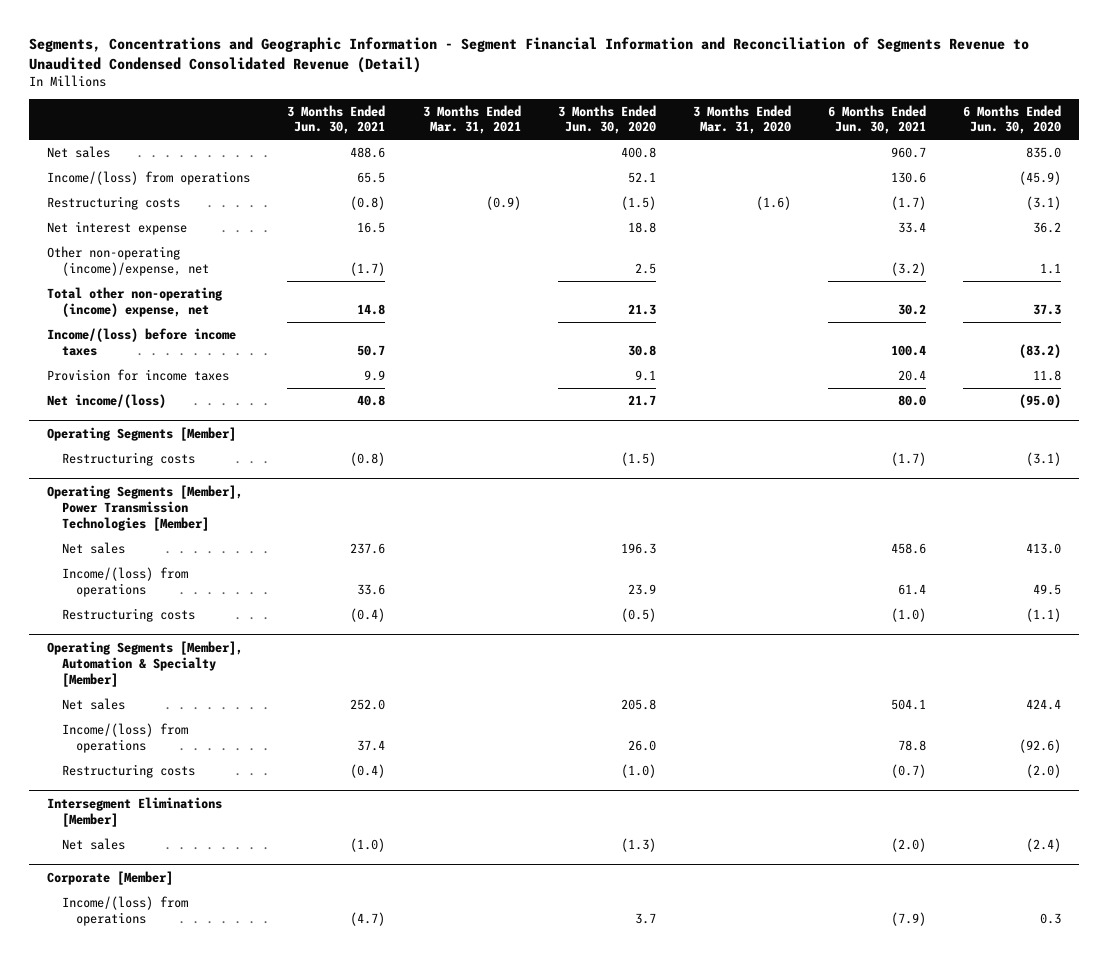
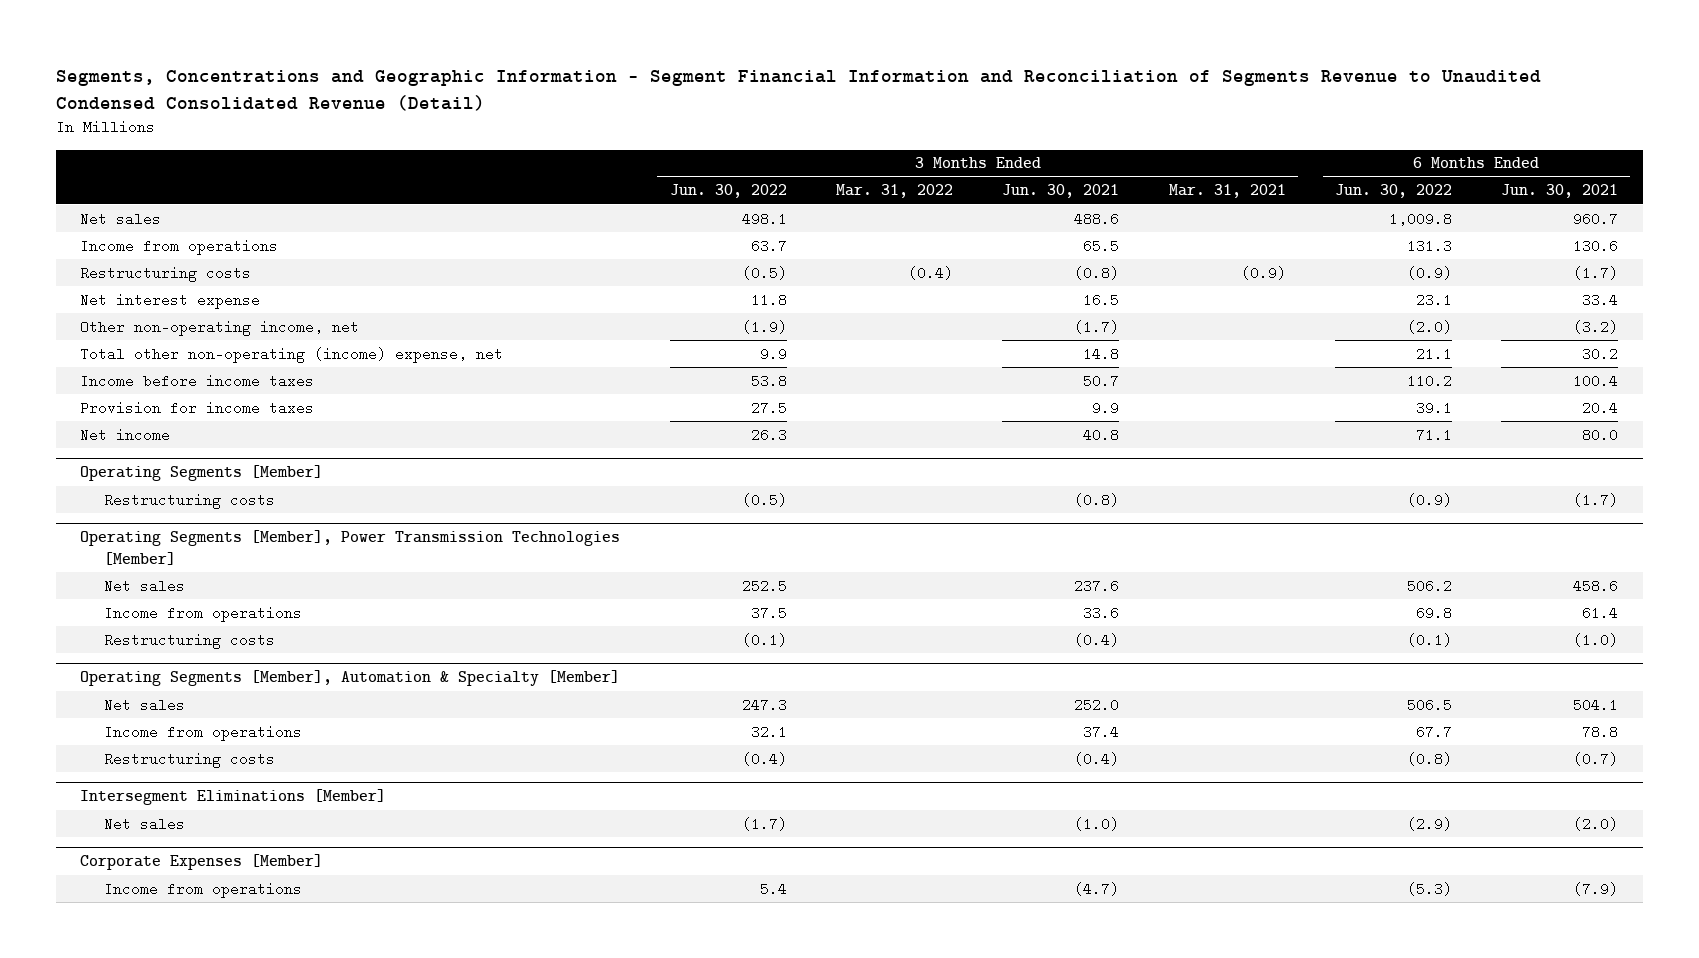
[557,104,656,135] 3 Months Ended Jun. 30, 2020 -> none
[692,104,791,135] 3 Months Ended Mar. 31, 2020 -> none
[962,104,1061,135] 6 Months Ended Jun. 30, 2020 -> none
none -> [669,184,787,199] Jun. 30, 2022
none -> [835,184,953,199] Mar. 31, 2022
none -> [1334,184,1452,199] Jun. 30, 2022
[47,171,251,186] Income/(loss) from operations -> [80,238,279,255] Income from operations
[47,246,209,276] Other non-operating (income)/expense, net -> [80,319,360,336] Other non-operating income, net
[47,328,237,356] Income/(loss) before income taxes -> [80,373,315,388] Income before income taxes
[47,394,167,409] Net income/(loss) -> [80,427,171,442] Net income
[61,567,188,597] Income/(loss) from operations -> [104,605,303,622] Income from operations
[61,723,188,753] Income/(loss) from operations -> [104,724,303,741] Income from operations
[47,870,174,885] Corporate [Member] -> [80,854,324,871] Corporate Expenses [Member]
[61,896,188,926] Income/(loss) from operations -> [104,881,303,898] Income from operations

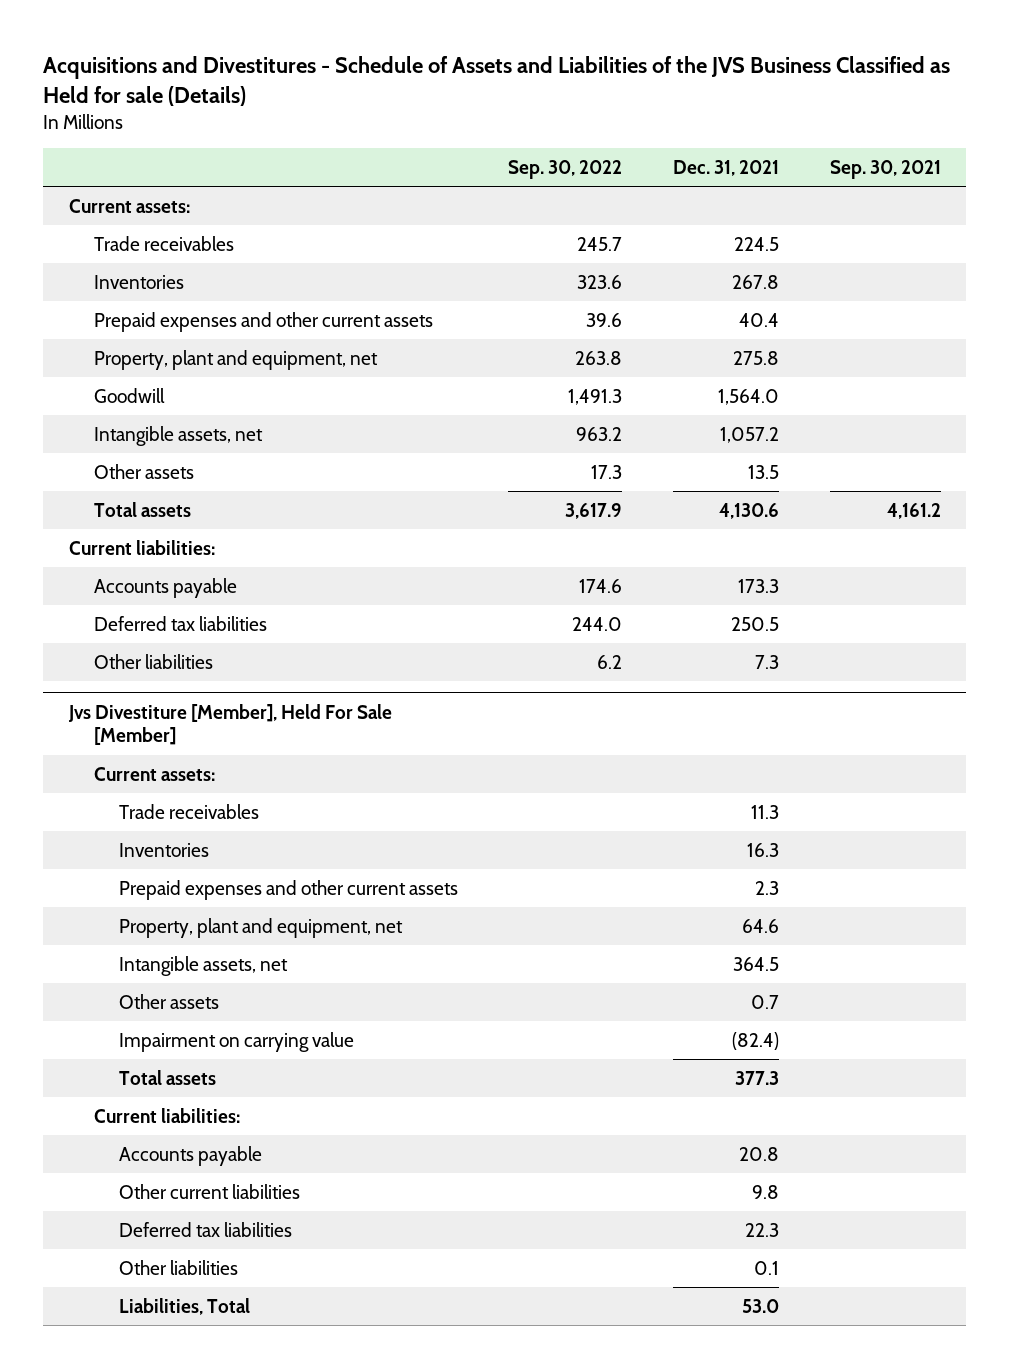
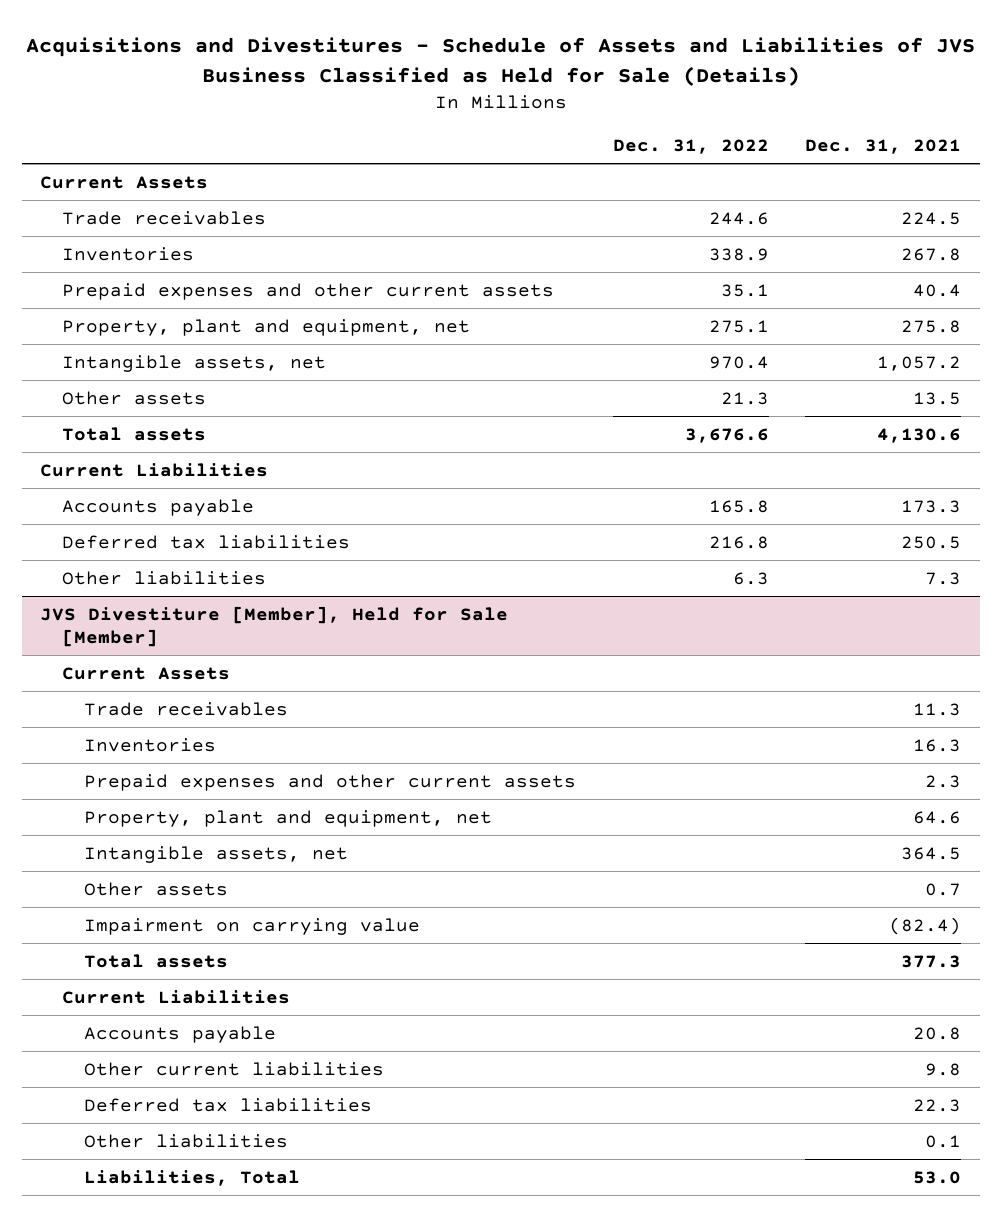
[43,56,951,107] Acquisitions and Divestitures - Schedule of Assets and Liabilities of the JVS Business Classified as Held for sale (Details) -> [25,36,975,86] Acquisitions and Divestitures - Schedule of Assets and Liabilities of JVS Business Classified as Held for Sale (Details)
[508,159,623,179] Sep. 30, 2022 -> none
[829,159,941,179] Sep. 30, 2021 -> none
none -> [612,138,769,154] Dec. 31, 2022
[68,198,190,213] Current assets: -> [39,175,208,189] Current Assets
[93,387,165,403] Goodwill -> none
[68,539,215,555] Current liabilities: -> [39,462,268,477] Current Liabilities
[67,703,392,746] Jvs Divestiture [Member], Held For Sale [Member] -> [39,605,508,647] JVS Divestiture [Member], Held for Sale [Member]
[93,766,215,781] Current assets: -> [61,666,230,680] Current Assets
[93,1107,240,1123] Current liabilities: -> [61,989,290,1004] Current Liabilities

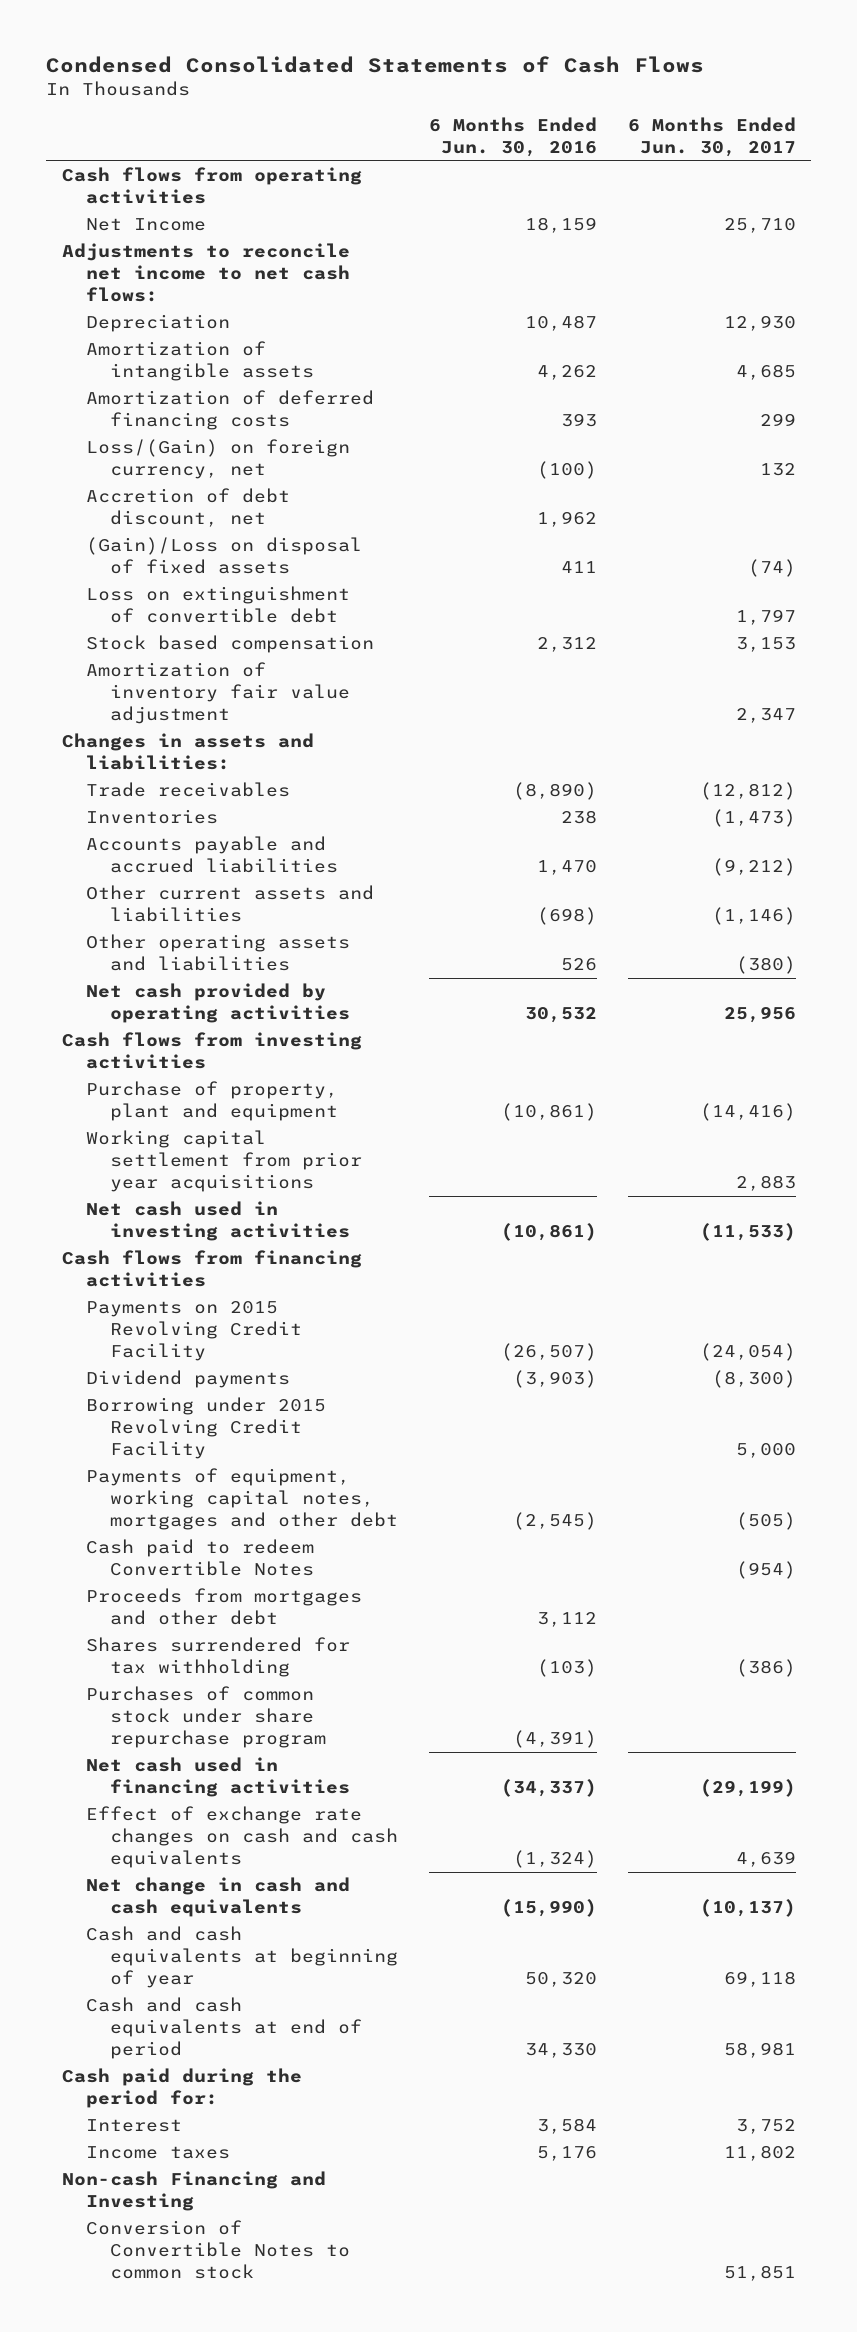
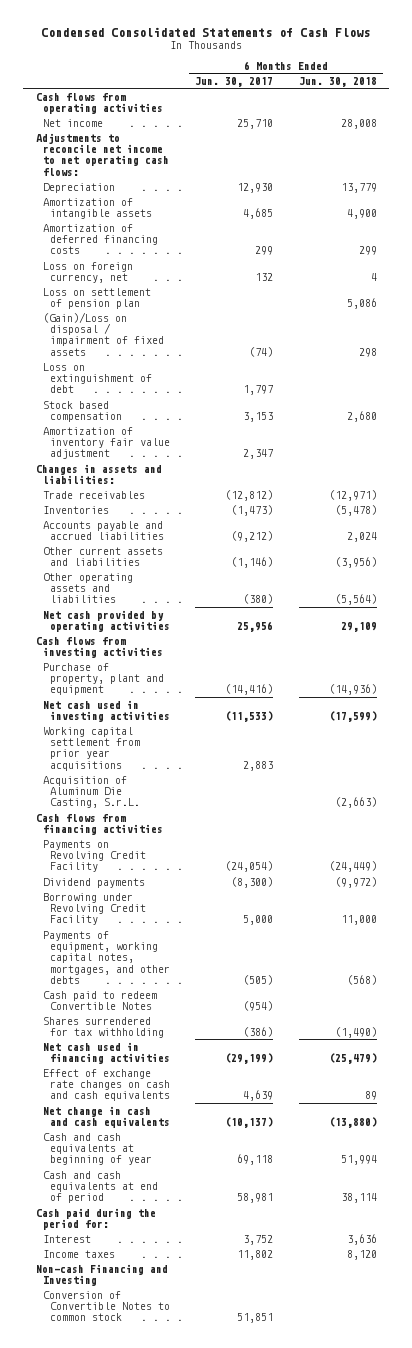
[428,117,597,158] 6 Months Ended Jun. 30, 2016 -> none
none -> [298,76,377,87] Jun. 30, 2018
[85,218,206,232] Net Income -> [42,118,103,127] Net income
[61,243,350,303] Adjustments to reconcile net income to net cash flows: -> [35,132,169,176] Adjustments to reconcile net income to net operating cash flows:
[85,488,290,528] Accretion of debt discount, net -> none
[85,439,350,480] Loss/(Gain) on foreign currency, net -> [42,261,133,283] Loss on foreign currency, net
none -> [42,287,151,309] Loss on settlement of pension plan
[85,537,362,575] (Gain)/Loss on disposal of fixed assets -> [42,311,165,356] (Gain)/Loss on disposal / impairment of fixed assets
[85,586,350,624] Loss on extinguishment of convertible debt -> [42,362,153,394] Loss on extinguishment of debt
[85,1130,362,1193] Working capital settlement from prior year acquisitions -> [42,726,141,771] Working capital settlement from prior year acquisitions
none -> [42,775,141,809] Acquisition of Aluminum Die Casting, S.r.L.
[85,1301,302,1362] Payments on 2015 Revolving Credit Facility -> [42,839,147,873] Payments on Revolving Credit Facility
[85,1397,326,1460] Borrowing under 2015 Revolving Credit Facility -> [42,892,147,926] Borrowing under Revolving Credit Facility
[85,1468,398,1531] Payments of equipment, working capital notes, mortgages and other debt -> [42,930,171,984] Payments of equipment, working capital notes, mortgages, and other debts
[85,1588,362,1626] Proceeds from mortgages and other debt -> none
[85,1686,326,1749] Purchases of common stock under share repurchase program -> none

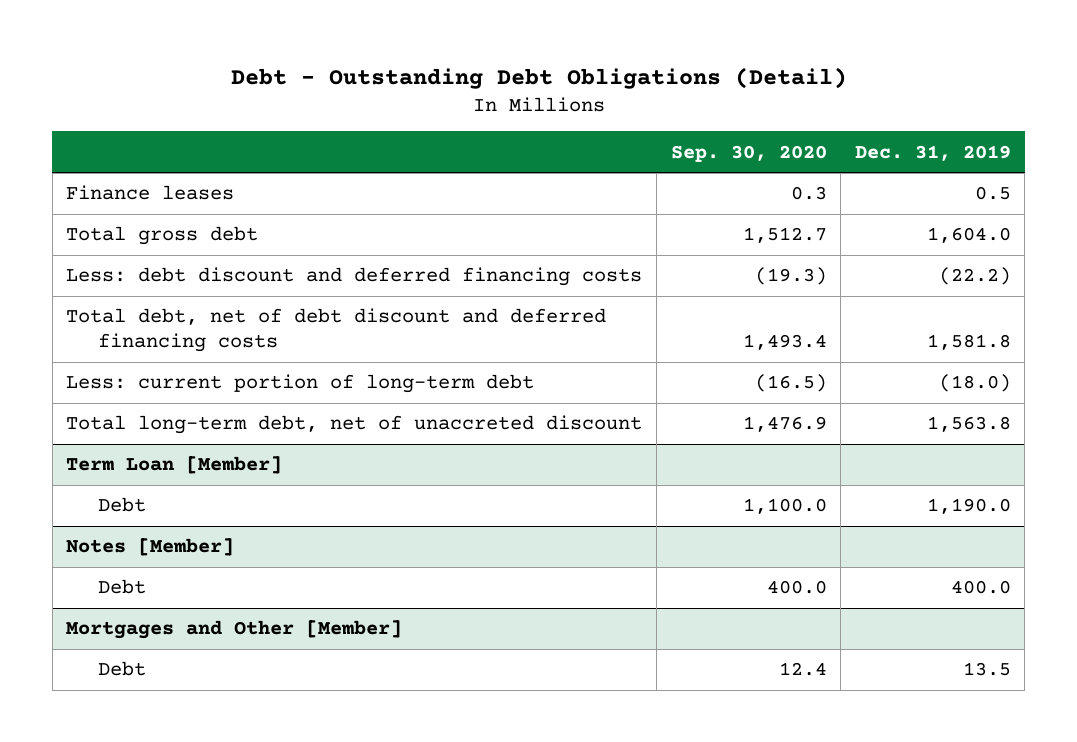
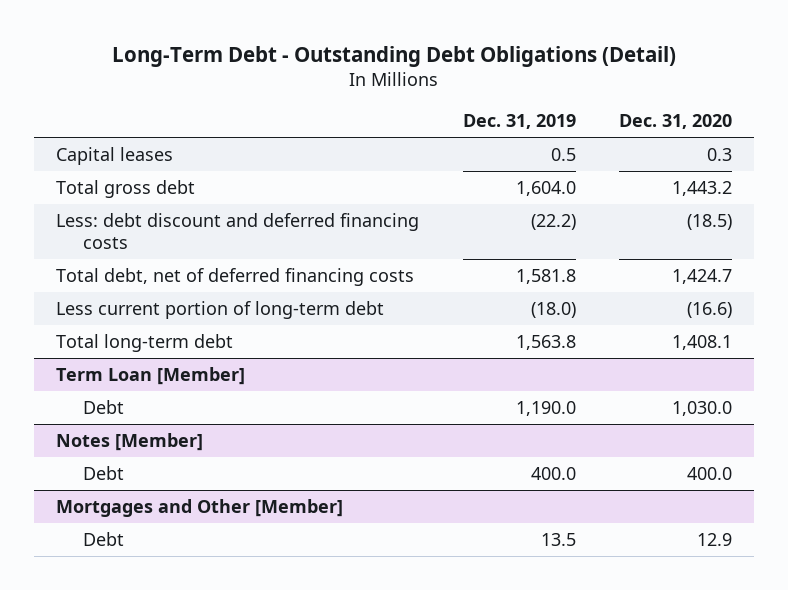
[230,66,847,89] Debt - Outstanding Debt Obligations (Detail) -> [112,46,677,68] Long-Term Debt - Outstanding Debt Obligations (Detail)
[670,144,827,162] Sep. 30, 2020 -> none
none -> [619,114,733,130] Dec. 31, 2020
[66,185,235,201] Finance leases -> none
none -> [56,147,174,166] Capital leases
[66,308,607,353] Total debt, net of debt discount and deferred financing costs -> [56,268,415,287] Total debt, net of deferred financing costs
[66,374,535,394] Less: current portion of long-term debt -> [56,301,385,320] Less current portion of long-term debt
[66,415,643,435] Total long-term debt, net of unaccreted discount -> [56,334,234,353] Total long-term debt

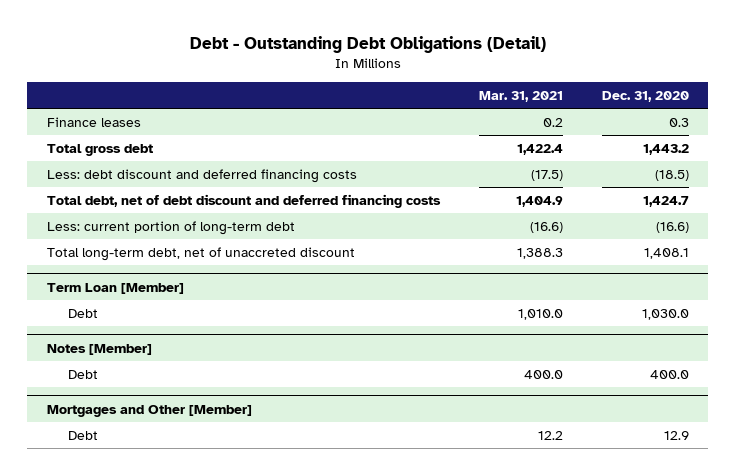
[112,46,677,68] Long-Term Debt - Outstanding Debt Obligations (Detail) -> [189,36,546,54] Debt - Outstanding Debt Obligations (Detail)
[462,114,576,130] Dec. 31, 2019 -> none
none -> [478,90,563,102] Mar. 31, 2021
[56,147,174,166] Capital leases -> none
none -> [46,116,141,127] Finance leases
[56,268,415,287] Total debt, net of deferred financing costs -> [46,193,441,208] Total debt, net of debt discount and deferred financing costs
[56,301,385,320] Less current portion of long-term debt -> [46,220,295,235] Less: current portion of long-term debt
[56,334,234,353] Total long-term debt -> [46,246,355,261] Total long-term debt, net of unaccreted discount

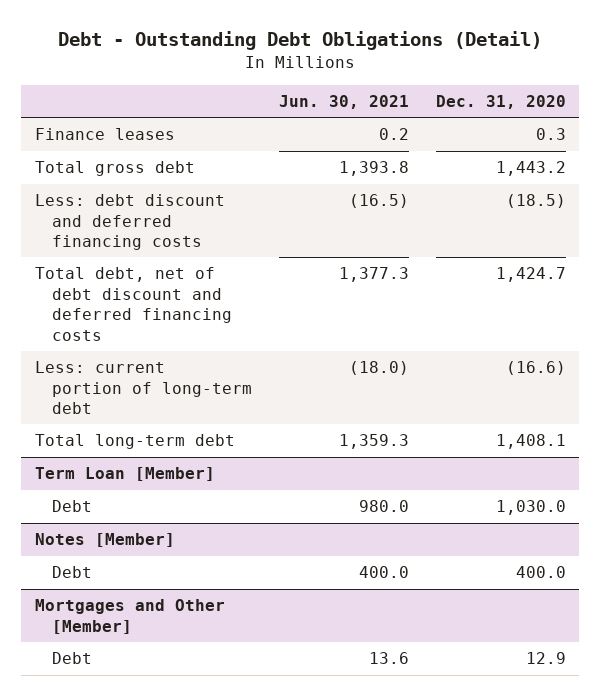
[478,90,563,102] Mar. 31, 2021 -> none
none -> [279,94,410,109] Jun. 30, 2021
[46,246,355,261] Total long-term debt, net of unaccreted discount -> [34,434,235,450] Total long-term debt

